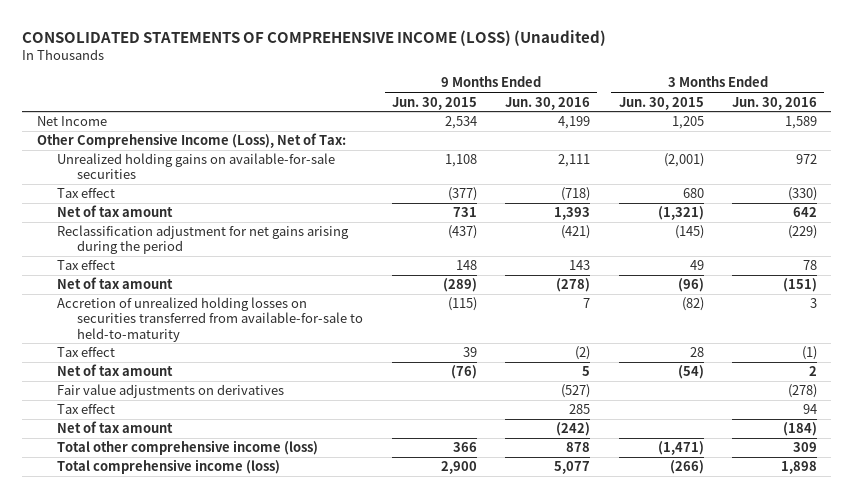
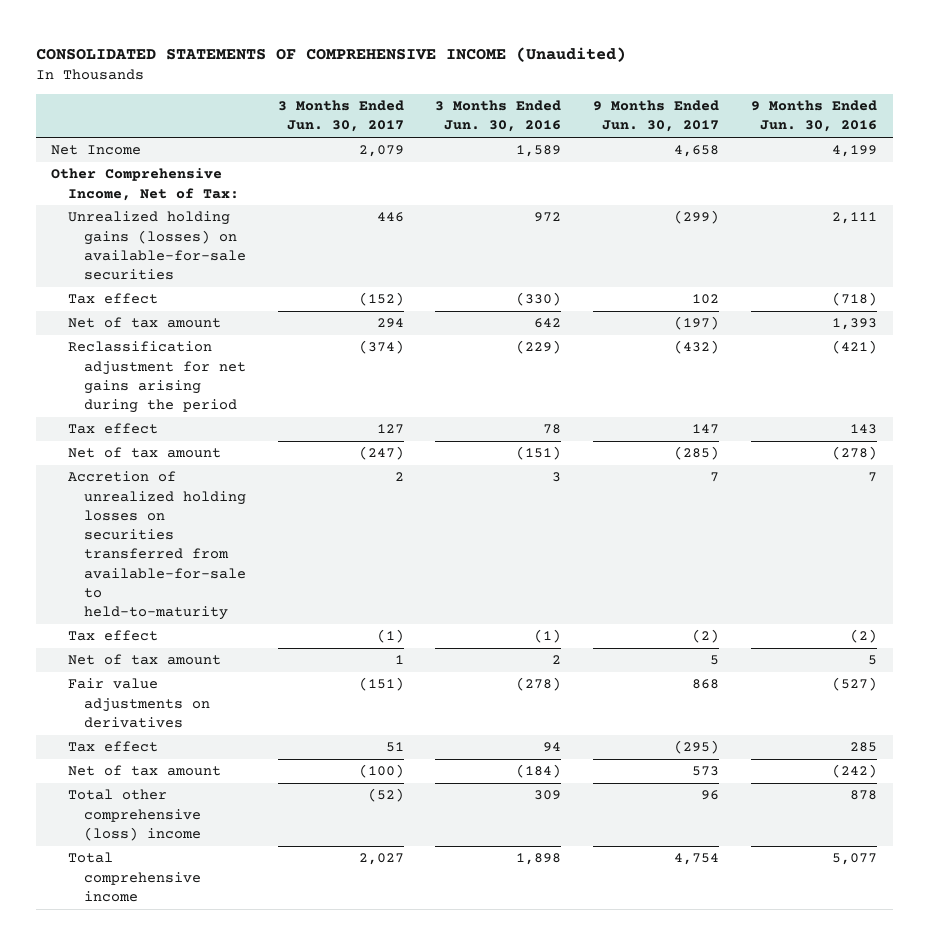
[22,29,607,46] CONSOLIDATED STATEMENTS OF COMPREHENSIVE INCOME (LOSS) (Unaudited) -> [35,46,626,62] CONSOLIDATED STATEMENTS OF COMPREHENSIVE INCOME (Unaudited)
[391,96,477,110] Jun. 30, 2015 -> none
[618,96,704,110] Jun. 30, 2015 -> none
none -> [277,100,404,133] 3 Months Ended Jun. 30, 2017
none -> [593,100,720,133] 9 Months Ended Jun. 30, 2017
[36,133,346,149] Other Comprehensive Income (Loss), Net of Tax: -> [51,168,239,201] Other Comprehensive Income, Net of Tax:
[56,153,335,180] Unrealized holding gains on available-for-sale securities -> [67,211,247,281] Unrealized holding gains (losses) on available-for-sale securities
[56,440,318,456] Total other comprehensive income (loss) -> [67,789,202,841] Total other comprehensive (loss) income
[56,459,280,475] Total comprehensive income (loss) -> [67,852,202,902] Total comprehensive income

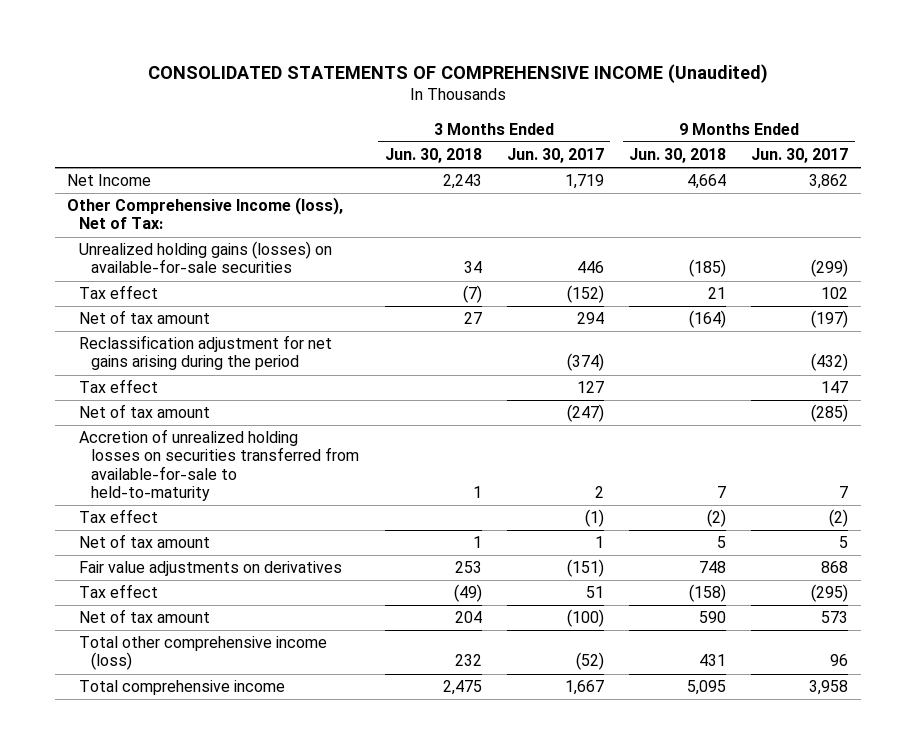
[435,100,562,133] 3 Months Ended Jun. 30, 2016 -> none
[750,100,877,133] 9 Months Ended Jun. 30, 2016 -> none
none -> [384,147,482,163] Jun. 30, 2018
none -> [629,147,727,163] Jun. 30, 2018
[358,145,404,158] 2,079 -> [564,174,604,190] 1,719
[674,145,720,158] 4,658 -> [809,174,849,190] 3,862
[51,168,239,201] Other Comprehensive Income, Net of Tax: -> [67,197,344,230] Other Comprehensive Income (loss), Net of Tax:
[67,789,202,841] Total other comprehensive (loss) income -> [79,636,328,671] Total other comprehensive income (loss)
[358,853,404,866] 2,027 -> [564,680,604,696] 1,667
[674,853,720,866] 4,754 -> [809,680,849,696] 3,958

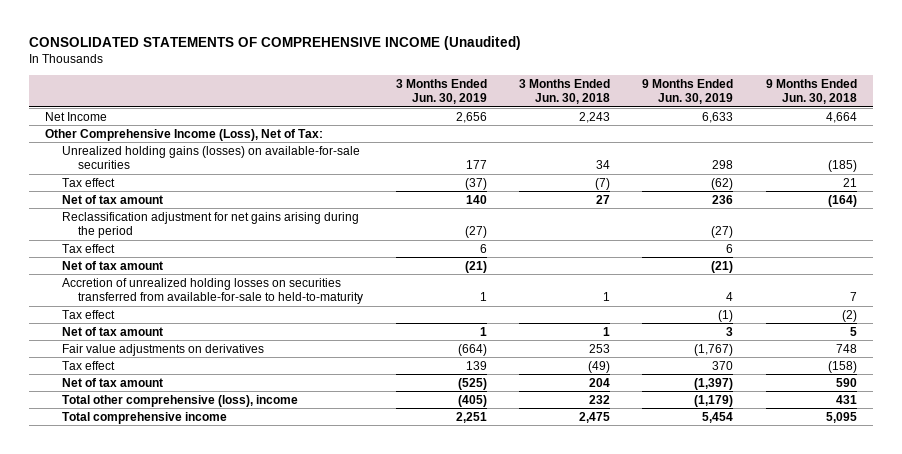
[506,147,604,163] Jun. 30, 2017 -> none
[751,147,849,163] Jun. 30, 2017 -> none
none -> [395,78,487,105] 3 Months Ended Jun. 30, 2019
none -> [642,78,734,105] 9 Months Ended Jun. 30, 2019
[67,197,344,230] Other Comprehensive Income (loss), Net of Tax: -> [44,128,323,141] Other Comprehensive Income (Loss), Net of Tax:
[79,636,328,671] Total other comprehensive income (loss) -> [61,394,298,407] Total other comprehensive (loss), income

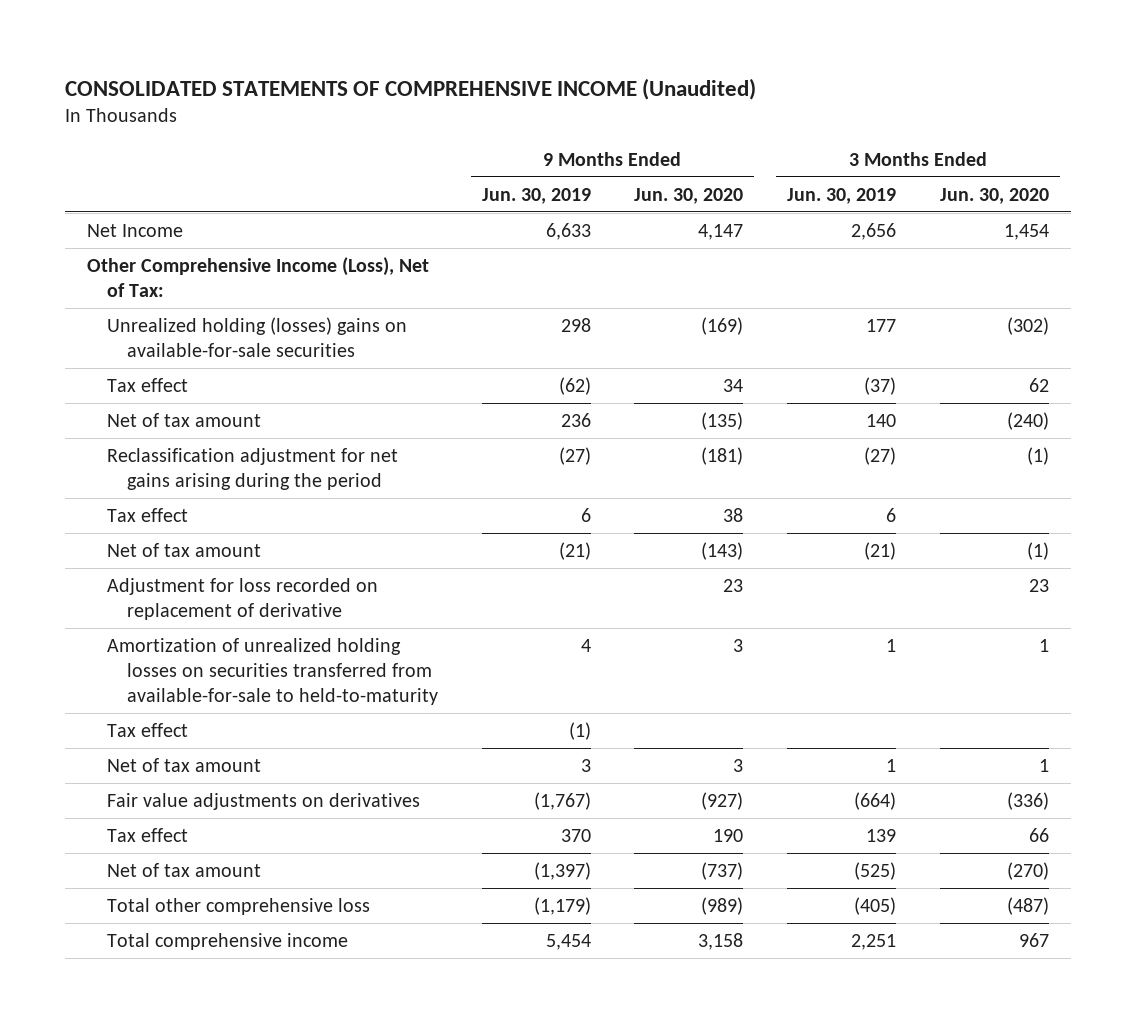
[519,78,611,105] 3 Months Ended Jun. 30, 2018 -> none
[765,78,857,105] 9 Months Ended Jun. 30, 2018 -> none
none -> [634,187,744,204] Jun. 30, 2020
none -> [939,187,1049,204] Jun. 30, 2020
[61,145,360,170] Unrealized holding gains (losses) on available-for-sale securities -> [106,316,407,357] Unrealized holding (losses) gains on available-for-sale securities
none -> [106,577,378,620] Adjustment for loss recorded on replacement of derivative
[61,277,364,305] Accretion of unrealized holding losses on securities transferred from available-for-sale to held-to-maturity -> [106,637,438,705] Amortization of unrealized holding losses on securities transferred from available-for-sale to held-to-maturity
[61,394,298,407] Total other comprehensive (loss), income -> [106,897,370,915] Total other comprehensive loss

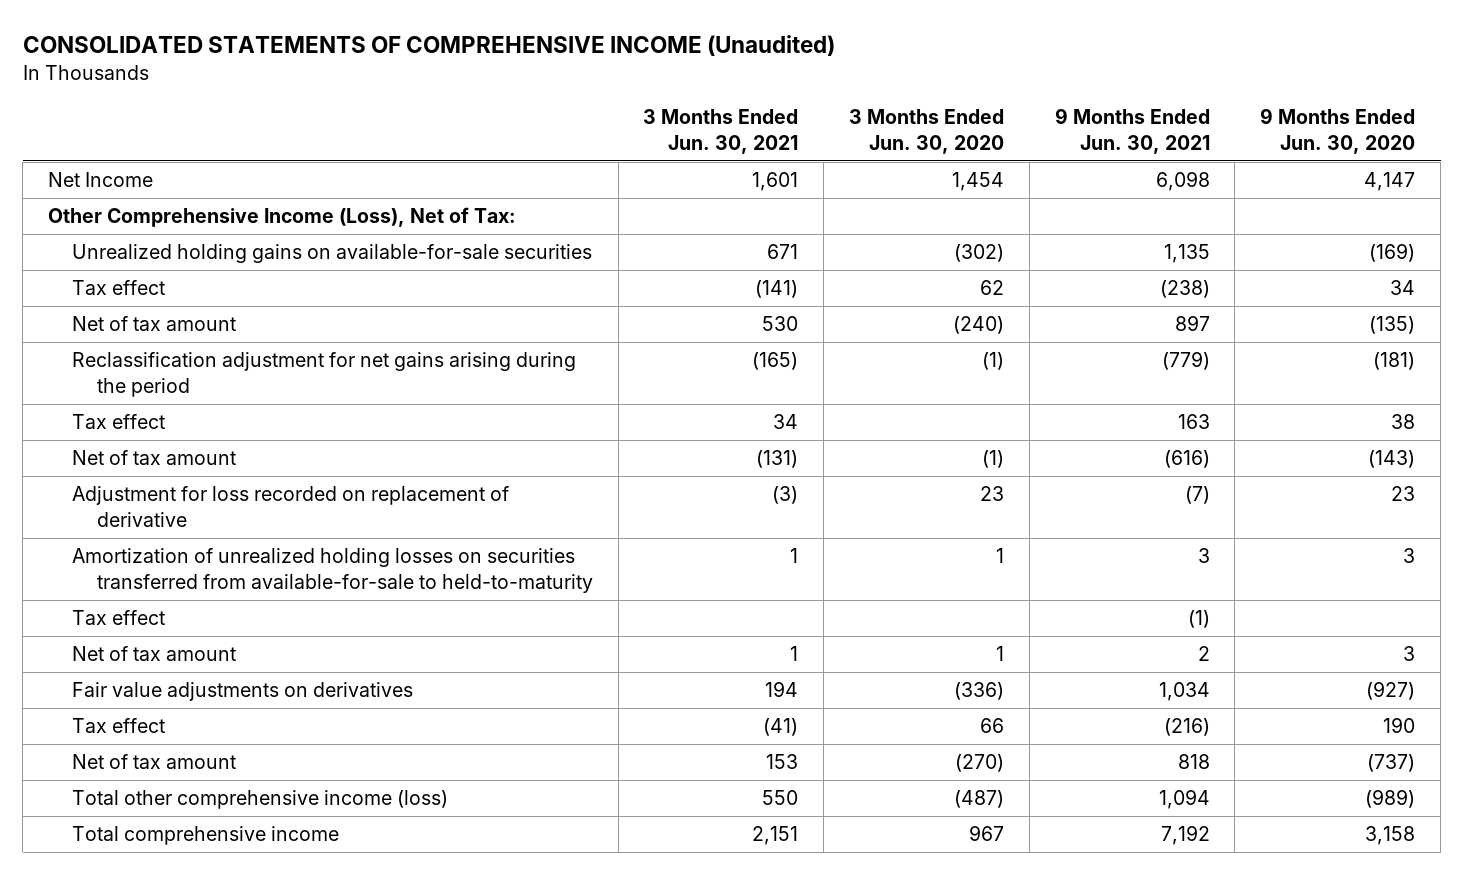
[481,187,591,204] Jun. 30, 2019 -> none
[787,187,897,204] Jun. 30, 2019 -> none
none -> [643,109,799,154] 3 Months Ended Jun. 30, 2021
none -> [1054,108,1210,154] 9 Months Ended Jun. 30, 2021
[106,316,407,357] Unrealized holding (losses) gains on available-for-sale securities -> [72,244,593,264] Unrealized holding gains on available-for-sale securities
[106,897,370,915] Total other comprehensive loss -> [72,790,449,810] Total other comprehensive income (loss)

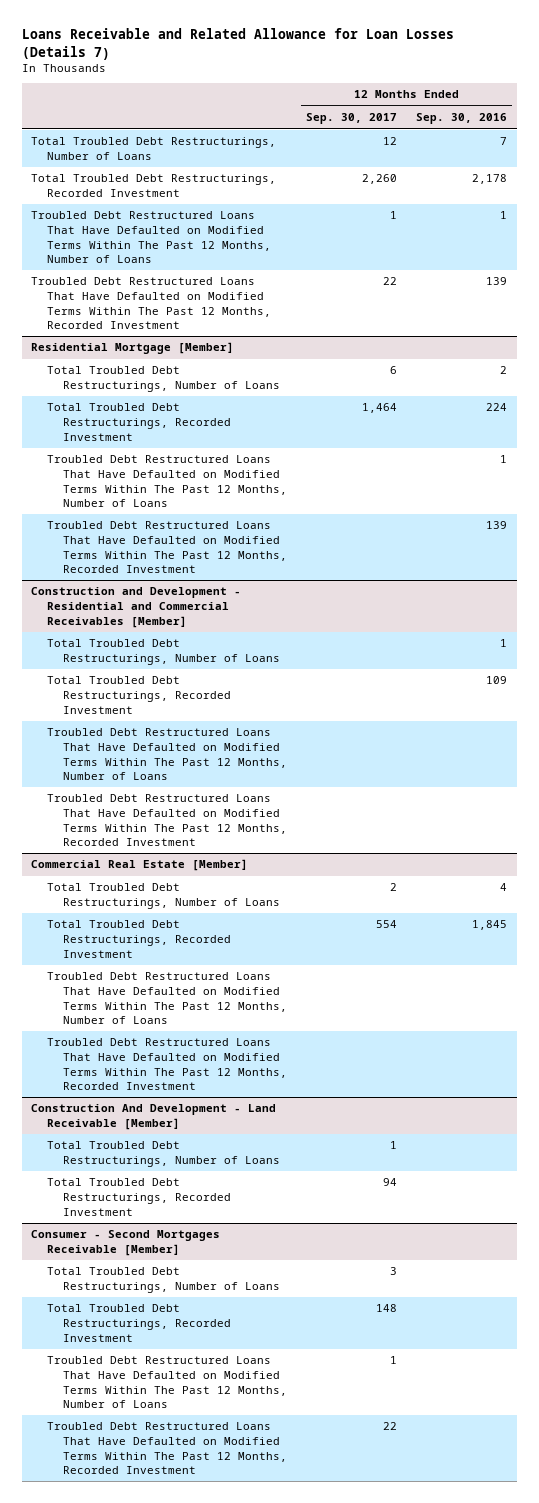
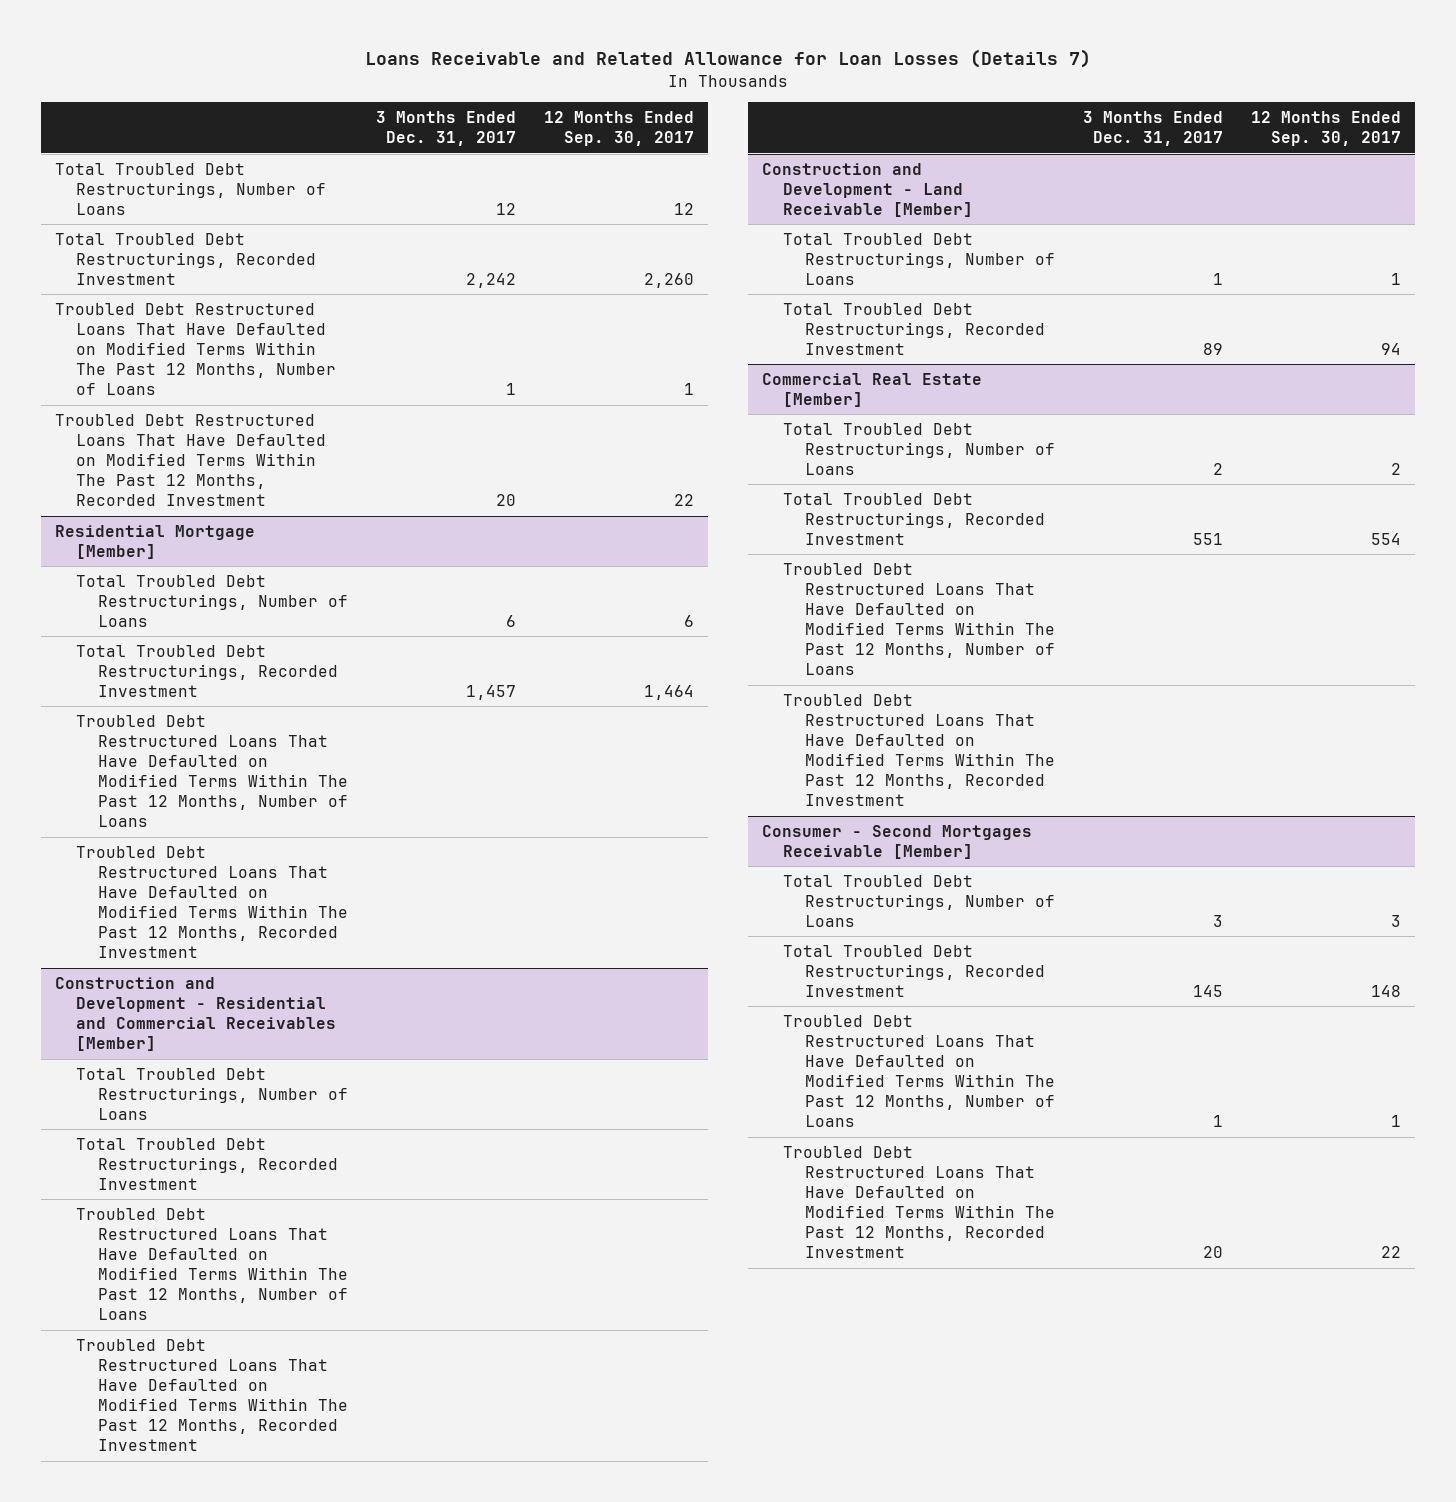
[416,113,508,125] Sep. 30, 2016 -> none
none -> [375,111,516,147] 3 Months Ended Dec. 31, 2017
none -> [761,162,974,218] Construction and Development - Land Receivable [Member]
none -> [783,232,1055,286] Total Troubled Debt Restructurings, Number of Loans
none -> [783,302,1045,356] Total Troubled Debt Restructurings, Recorded Investment
[31,1104,277,1131] Construction And Development - Land Receivable [Member] -> none
[47,1141,280,1168] Total Troubled Debt Restructurings, Number of Loans -> none
[47,1178,231,1216] Total Troubled Debt Restructurings, Recorded Investment -> none

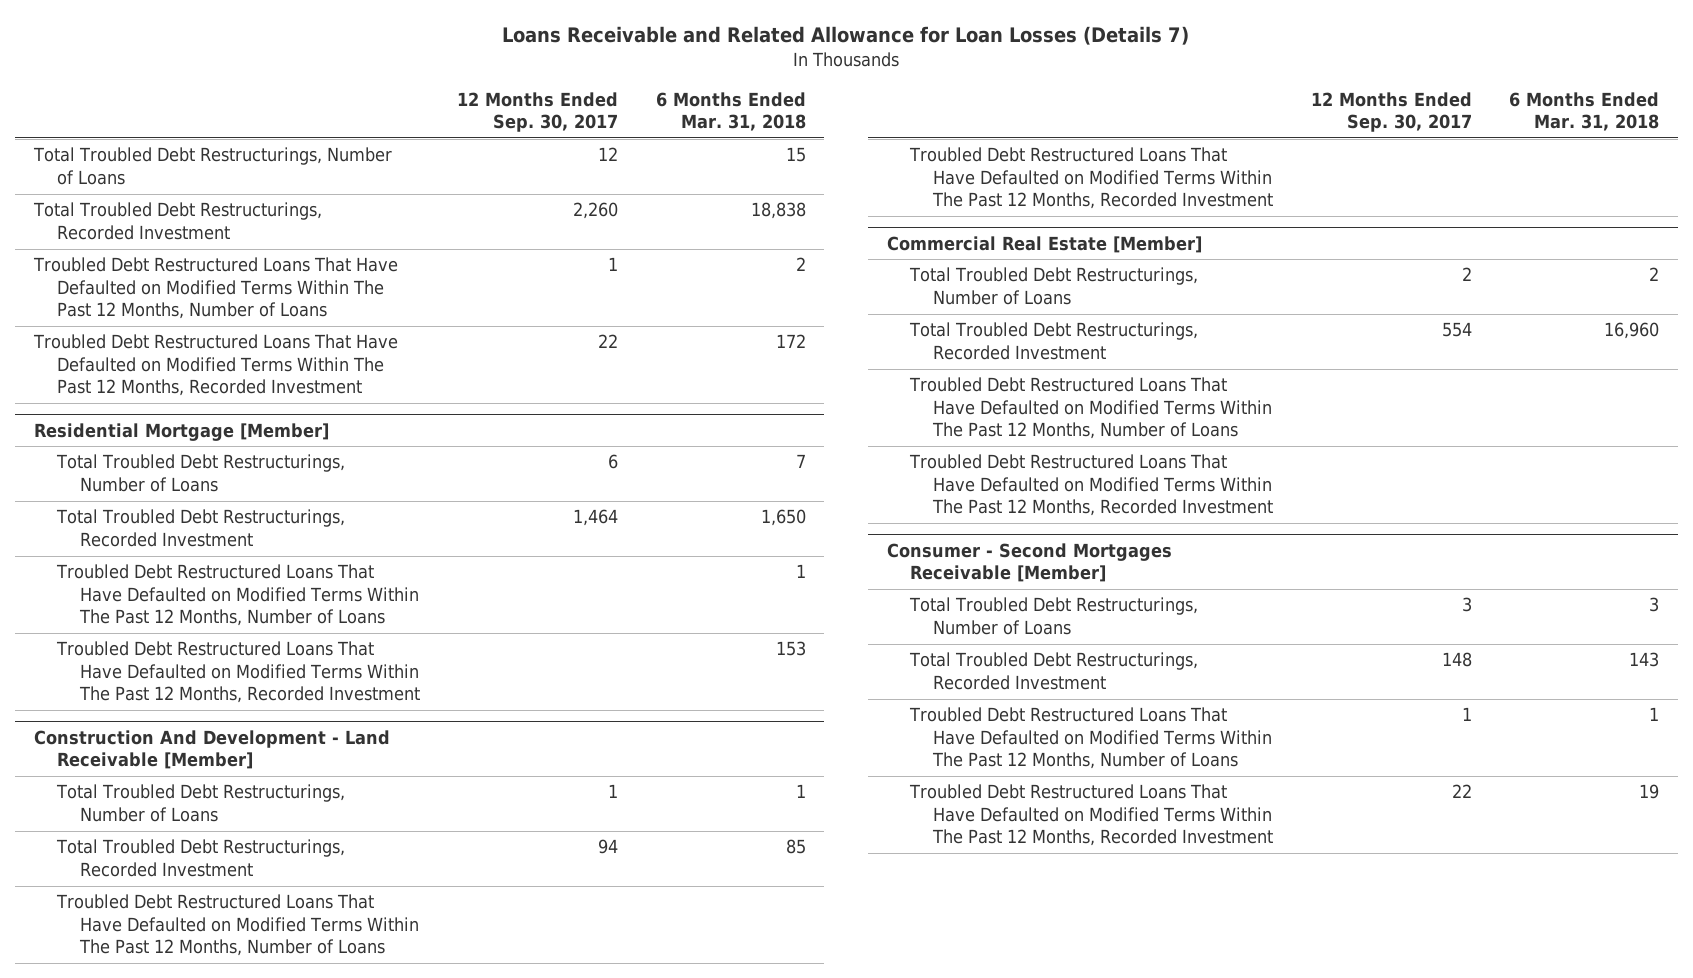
[375,111,516,147] 3 Months Ended Dec. 31, 2017 -> none
none -> [655,91,806,132] 6 Months Ended Mar. 31, 2018
[54,976,337,1052] Construction and Development - Residential and Commercial Receivables [Member] -> none
[76,1067,348,1121] Total Troubled Debt Restructurings, Number of Loans -> none
[76,1137,338,1191] Total Troubled Debt Restructurings, Recorded Investment -> none
[76,1207,348,1321] Troubled Debt Restructured Loans That Have Defaulted on Modified Terms Within The Past 12 Months, Number of Loans -> none
[76,1338,348,1452] Troubled Debt Restructured Loans That Have Defaulted on Modified Terms Within The Past 12 Months, Recorded Investment -> none
[761,162,974,218] Construction and Development - Land Receivable [Member] -> [33,729,390,770] Construction And Development - Land Receivable [Member]
none -> [55,894,419,957] Troubled Debt Restructured Loans That Have Defaulted on Modified Terms Within The Past 12 Months, Number of Loans
none -> [909,147,1274,210] Troubled Debt Restructured Loans That Have Defaulted on Modified Terms Within The Past 12 Months, Recorded Investment

